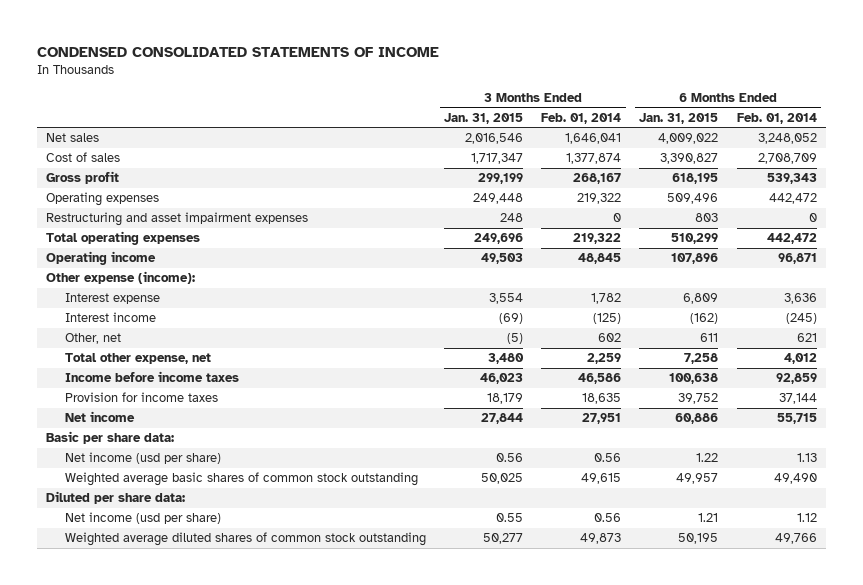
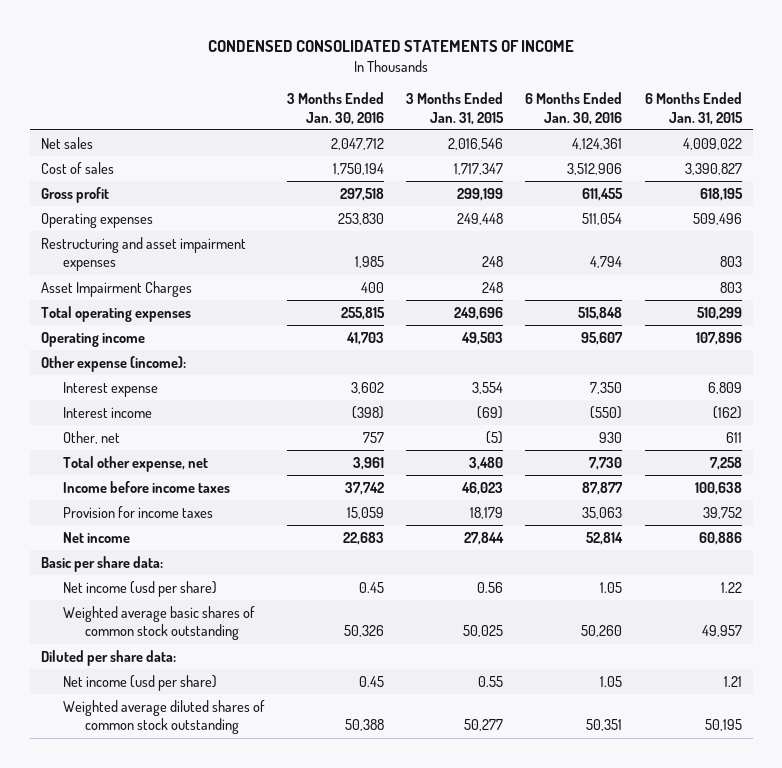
[541,112,622,124] Feb. 01, 2014 -> none
[736,112,817,124] Feb. 01, 2014 -> none
none -> [287,92,385,125] 3 Months Ended Jan. 30, 2016
none -> [525,92,623,125] 6 Months Ended Jan. 30, 2016
none -> [40,280,192,297] Asset Impairment Charges

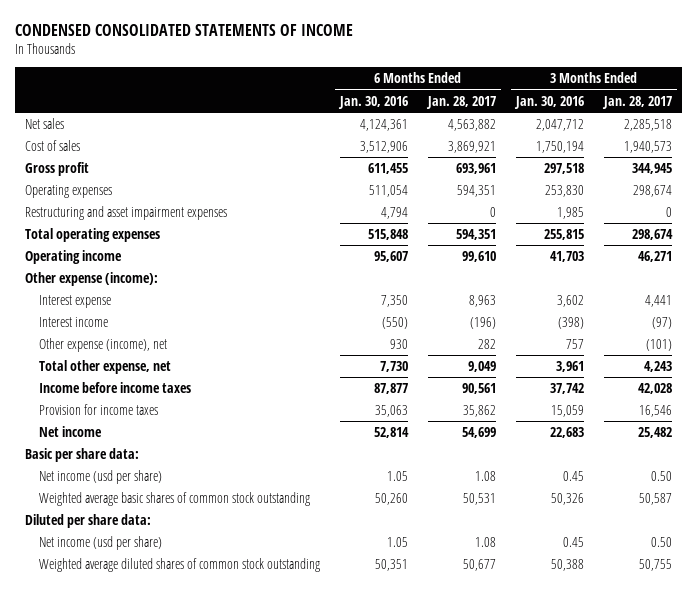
[406,92,505,125] 3 Months Ended Jan. 31, 2015 -> none
[644,92,743,125] 6 Months Ended Jan. 31, 2015 -> none
none -> [426,95,497,109] Jan. 28, 2017
none -> [602,95,673,109] Jan. 28, 2017
[40,280,192,297] Asset Impairment Charges -> none
[62,430,120,444] Other, net -> [39,338,168,353] Other expense (income), net

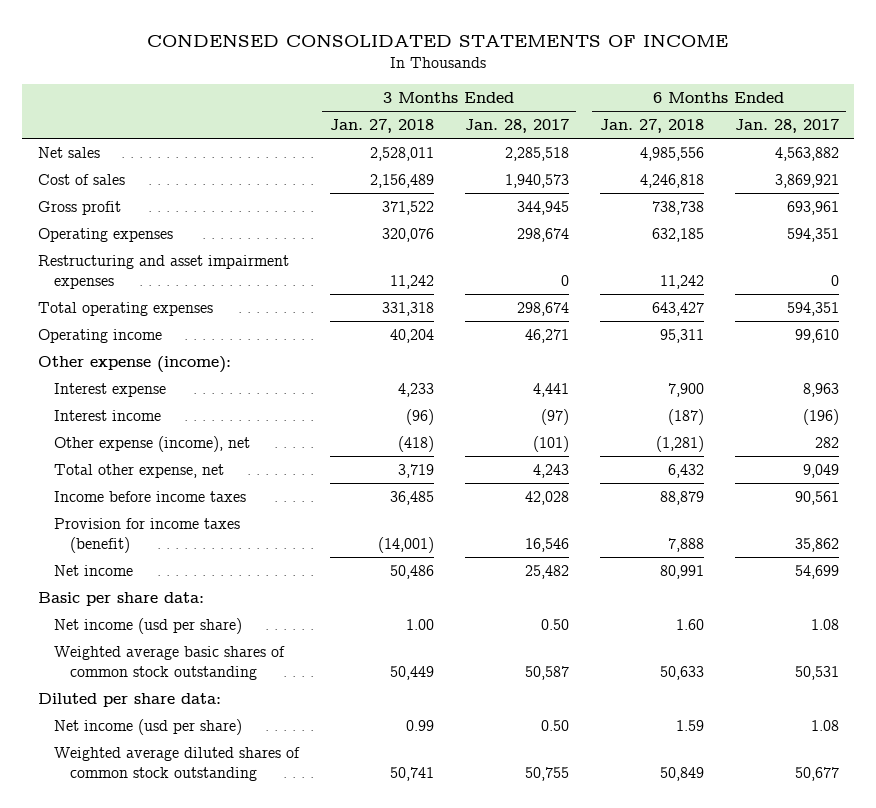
[338,95,409,109] Jan. 30, 2016 -> none
[514,95,585,109] Jan. 30, 2016 -> none
none -> [329,119,434,134] Jan. 27, 2018
none -> [599,119,704,134] Jan. 27, 2018
[39,404,159,416] Provision for income taxes -> [53,518,240,553] Provision for income taxes (benefit)

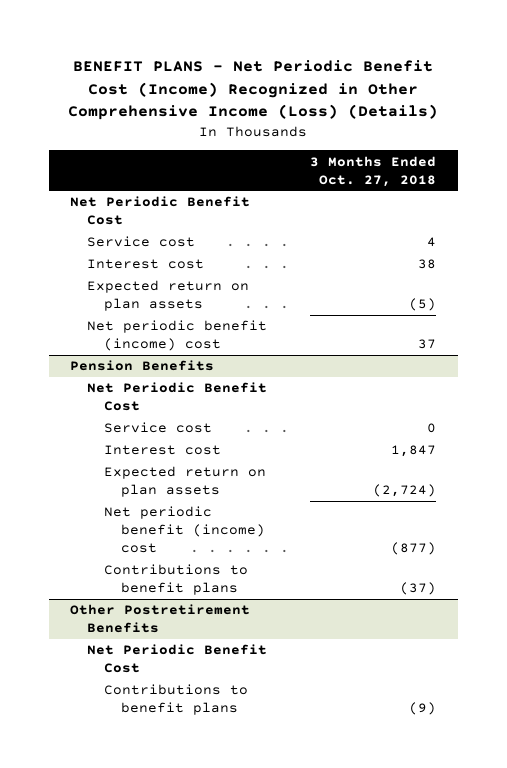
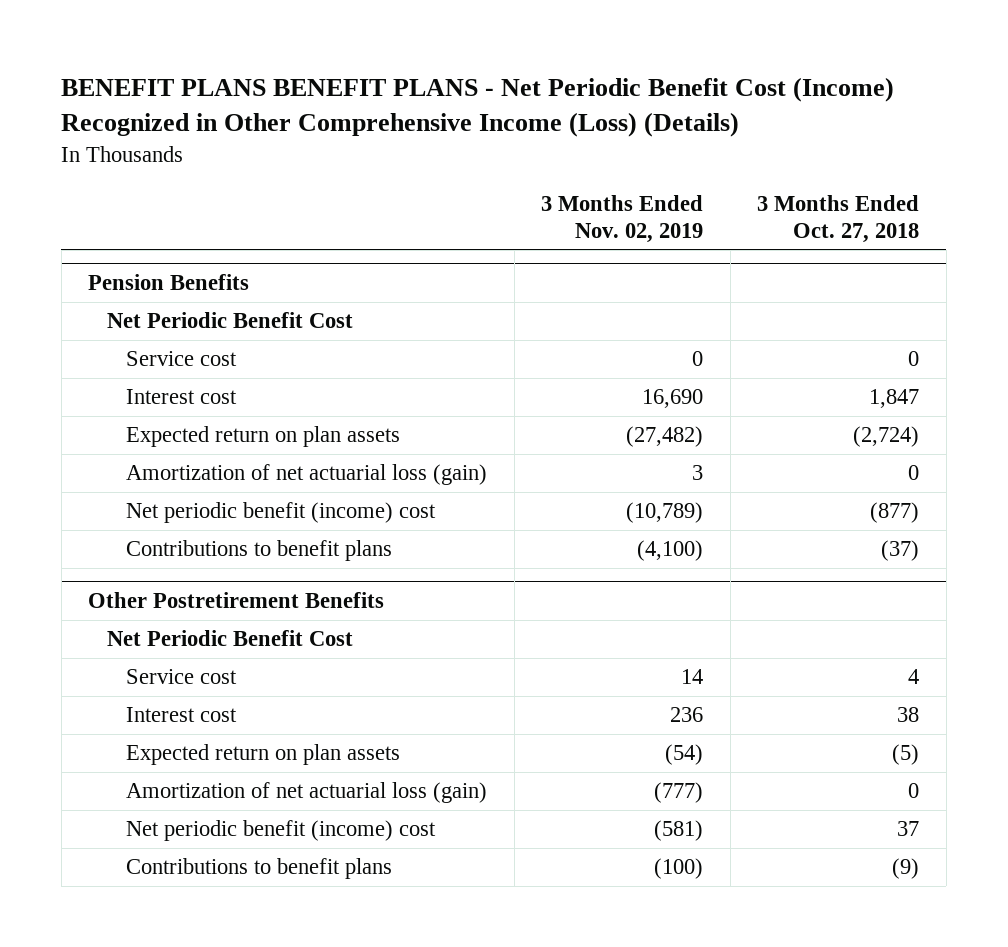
[68,60,439,121] BENEFIT PLANS - Net Periodic Benefit Cost (Income) Recognized in Other Comprehensive Income (Loss) (Details) -> [61,77,895,138] BENEFIT PLANS BENEFIT PLANS - Net Periodic Benefit Cost (Income) Recognized in Other Comprehensive Income (Loss) (Details)
none -> [541,194,704,243] 3 Months Ended Nov. 02, 2019
[70,196,251,226] Net Periodic Benefit Cost -> none
[87,236,196,248] Service cost -> none
[87,259,205,270] Interest cost -> none
[87,280,250,312] Expected return on plan assets -> none
[87,320,268,352] Net periodic benefit (income) cost -> none
none -> [126,464,488,486] Amortization of net actuarial loss (gain)
none -> [126,669,238,685] Service cost
none -> [126,707,238,723] Interest cost
none -> [126,744,401,766] Expected return on plan assets
none -> [126,782,488,804] Amortization of net actuarial loss (gain)
none -> [126,820,437,842] Net periodic benefit (income) cost

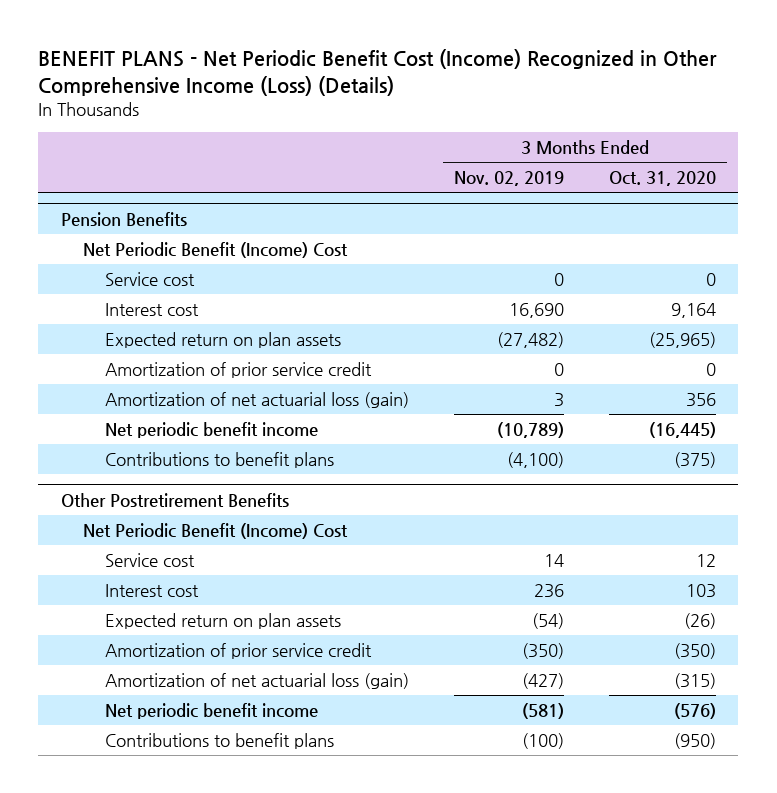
[61,77,895,138] BENEFIT PLANS BENEFIT PLANS - Net Periodic Benefit Cost (Income) Recognized in Other Comprehensive Income (Loss) (Details) -> [38,49,718,96] BENEFIT PLANS - Net Periodic Benefit Cost (Income) Recognized in Other Comprehensive Income (Loss) (Details)
[757,194,920,243] 3 Months Ended Oct. 27, 2018 -> none
none -> [608,171,716,187] Oct. 31, 2020
[107,312,354,329] Net Periodic Benefit Cost -> [82,242,348,259] Net Periodic Benefit (Income) Cost
none -> [104,362,372,379] Amortization of prior service credit
[126,502,437,524] Net periodic benefit (income) cost -> [104,422,318,439] Net periodic benefit income
[107,630,354,647] Net Periodic Benefit Cost -> [82,523,348,540] Net Periodic Benefit (Income) Cost
none -> [104,643,372,660] Amortization of prior service credit
[654,782,704,804] (777) -> [521,673,564,690] (427)
[126,820,437,842] Net periodic benefit (income) cost -> [104,703,318,720] Net periodic benefit income

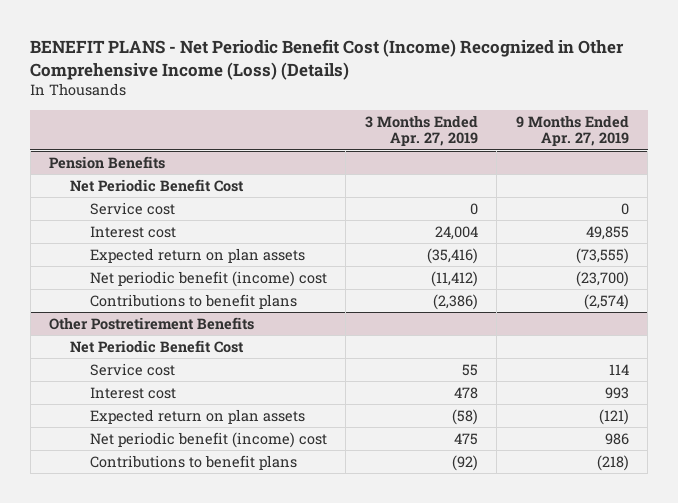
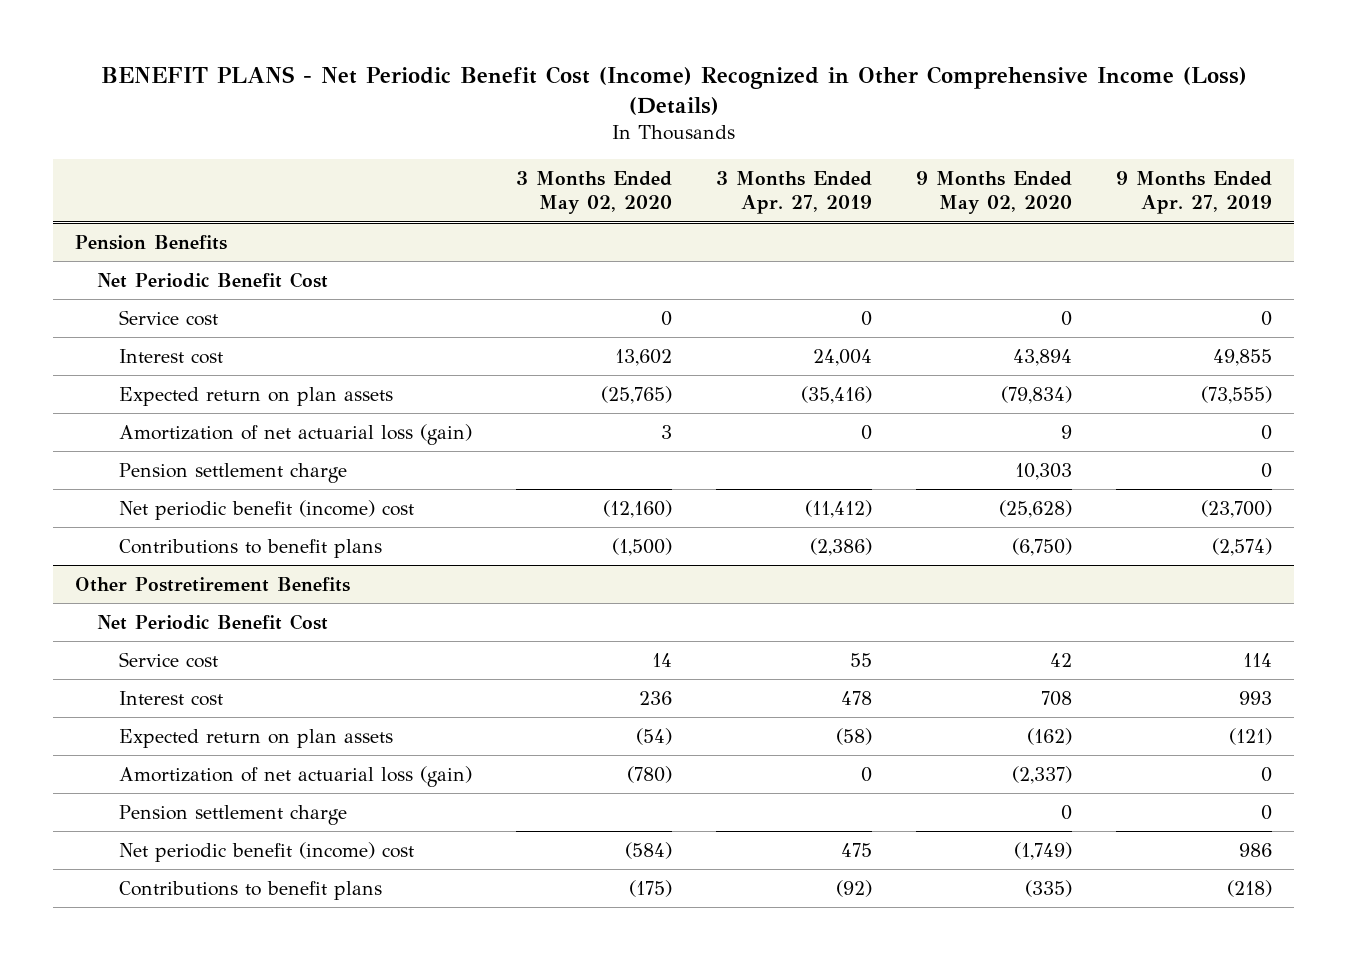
none -> [515,170,672,215] 3 Months Ended May 02, 2020
none -> [916,170,1073,215] 9 Months Ended May 02, 2020
none -> [118,423,472,445] Amortization of net actuarial loss (gain)
none -> [118,462,347,483] Pension settlement charge
none -> [118,765,472,787] Amortization of net actuarial loss (gain)
none -> [118,804,347,825] Pension settlement charge

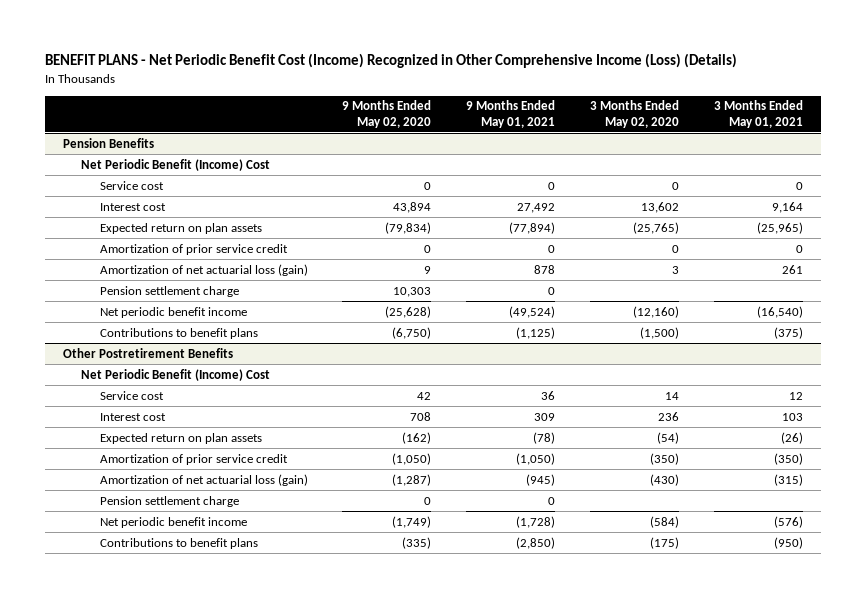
[716,170,873,215] 3 Months Ended Apr. 27, 2019 -> none
[1116,170,1273,215] 9 Months Ended Apr. 27, 2019 -> none
none -> [466,100,556,128] 9 Months Ended May 01, 2021
none -> [714,100,804,128] 3 Months Ended May 01, 2021
[96,271,328,288] Net Periodic Benefit Cost -> [81,158,271,171] Net Periodic Benefit (Income) Cost
none -> [99,243,288,255] Amortization of prior service credit
[118,499,414,520] Net periodic benefit (income) cost -> [99,306,247,318] Net periodic benefit income
[96,613,328,630] Net Periodic Benefit Cost -> [81,368,271,381] Net Periodic Benefit (Income) Cost
none -> [99,453,288,465] Amortization of prior service credit
[626,765,672,783] (780) -> [650,473,680,486] (430)
[1012,765,1073,784] (2,337) -> [392,473,432,486] (1,287)
[118,841,414,862] Net periodic benefit (income) cost -> [99,516,247,528] Net periodic benefit income

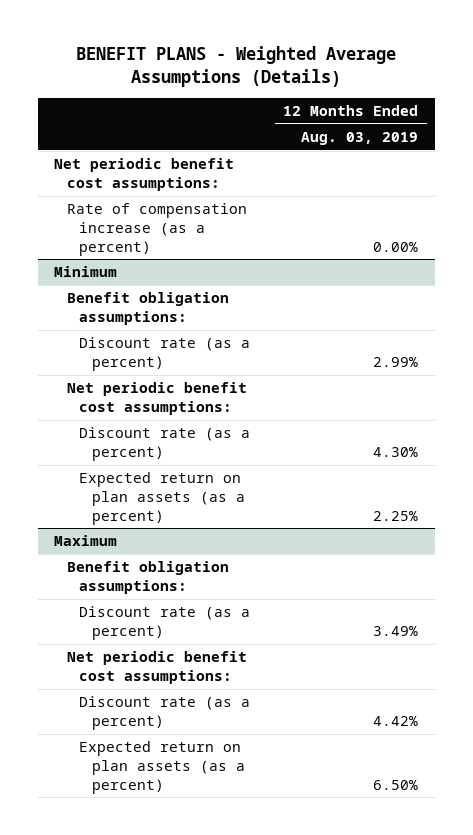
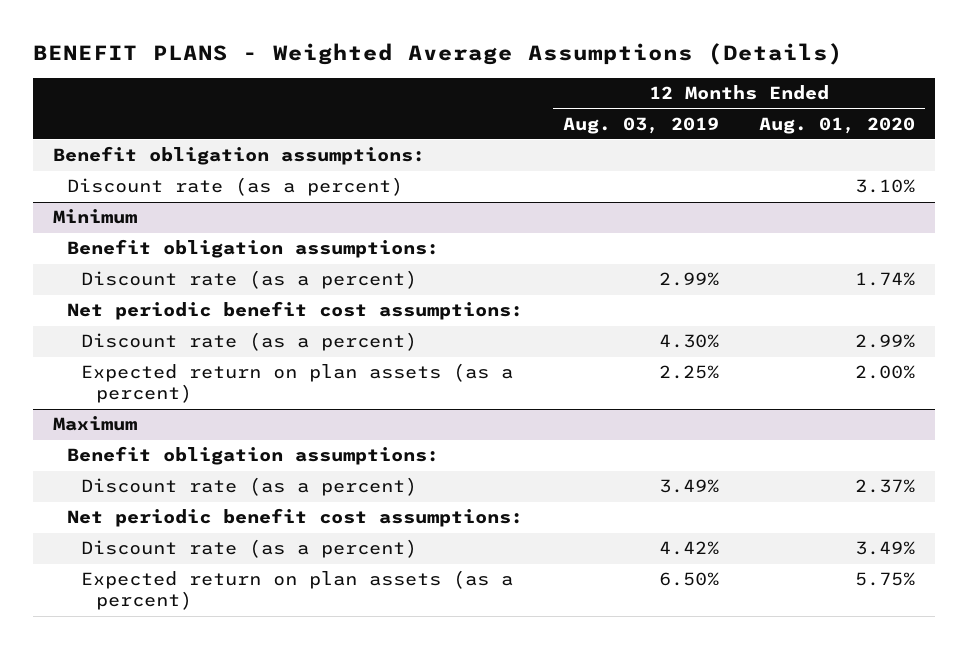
none -> [759,116,916,134] Aug. 01, 2020
[54,158,235,191] Net periodic benefit cost assumptions: -> none
[66,203,247,256] Rate of compensation increase (as a percent) -> none
none -> [52,146,425,166] Benefit obligation assumptions:
none -> [66,177,403,197] Discount rate (as a percent)

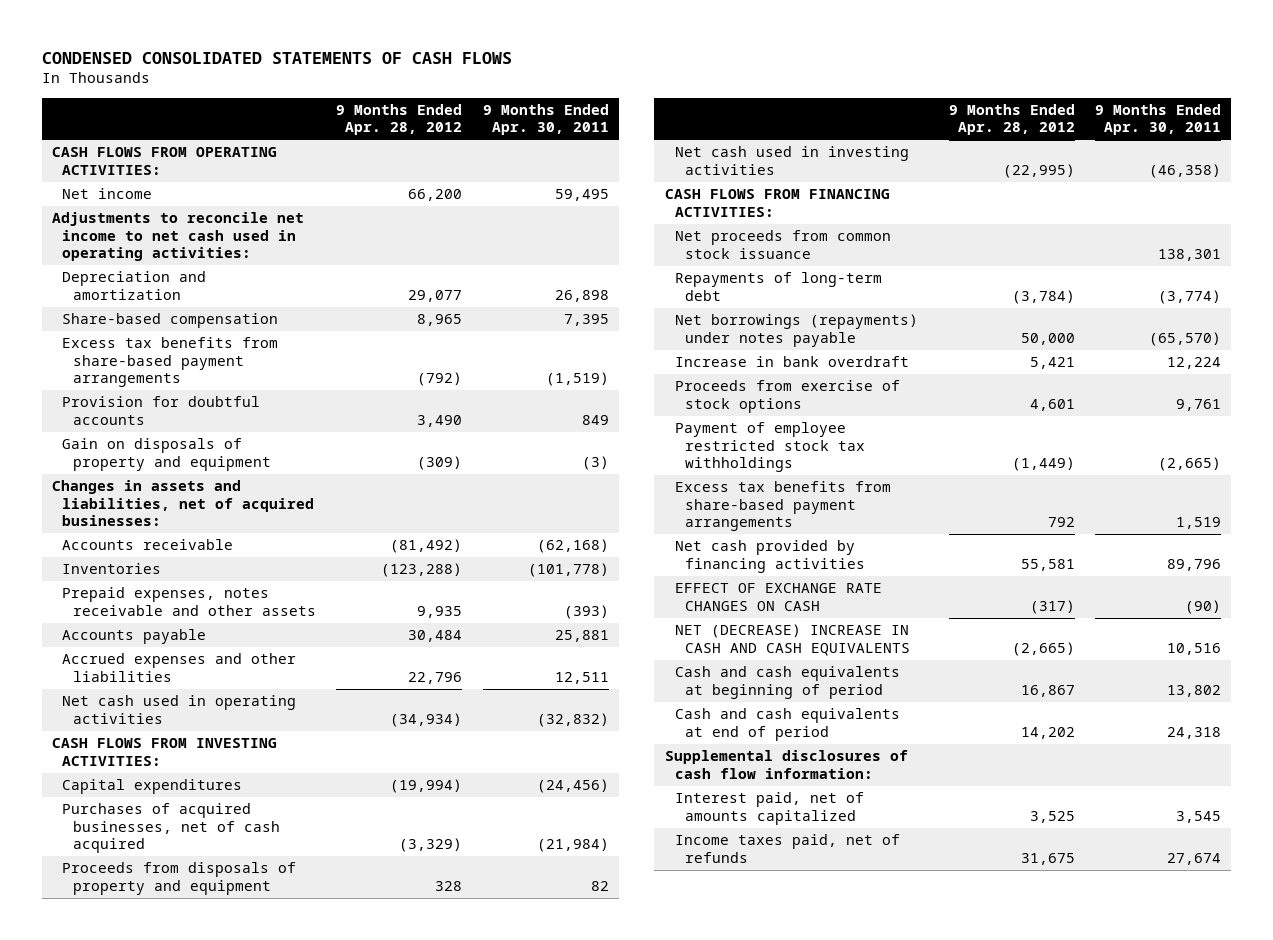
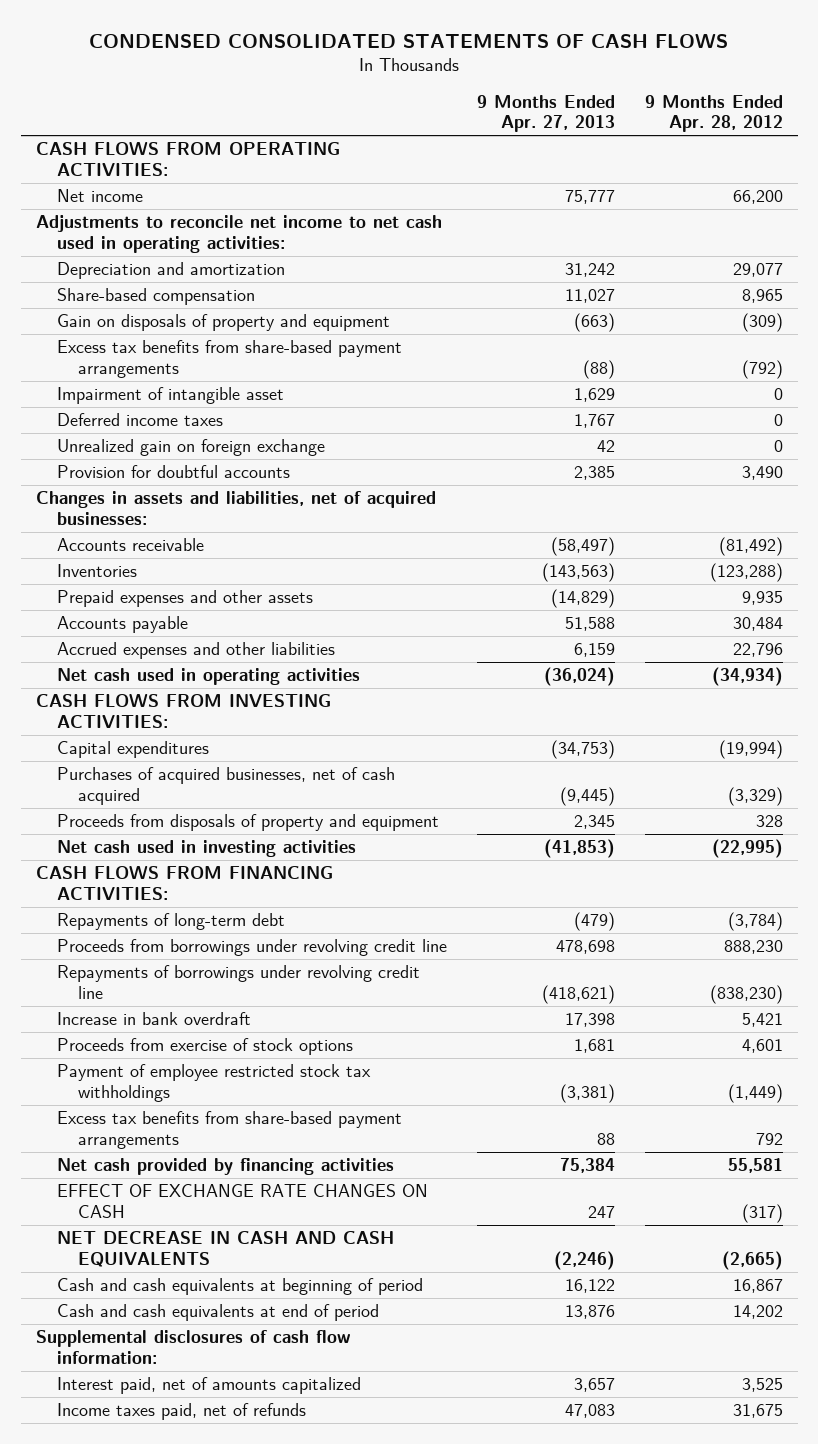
[482,103,609,136] 9 Months Ended Apr. 30, 2011 -> none
none -> [476,94,615,133] 9 Months Ended Apr. 27, 2013
[62,438,271,471] Gain on disposals of property and equipment -> [56,314,390,332] Gain on disposals of property and equipment
none -> [56,387,284,405] Impairment of intangible asset
none -> [56,413,223,427] Deferred income taxes
none -> [56,439,325,457] Unrealized gain on foreign exchange
[62,587,316,616] Prepaid expenses, notes receivable and other assets -> [56,590,313,608] Prepaid expenses and other assets
[675,230,892,259] Net proceeds from common stock issuance -> none
[675,314,919,347] Net borrowings (repayments) under notes payable -> none
none -> [56,939,447,957] Proceeds from borrowings under revolving credit line
none -> [56,965,420,999] Repayments of borrowings under revolving credit line
[675,624,911,656] NET (DECREASE) INCREASE IN CASH AND CASH EQUIVALENTS -> [56,1231,394,1267] NET DECREASE IN CASH AND CASH EQUIVALENTS

